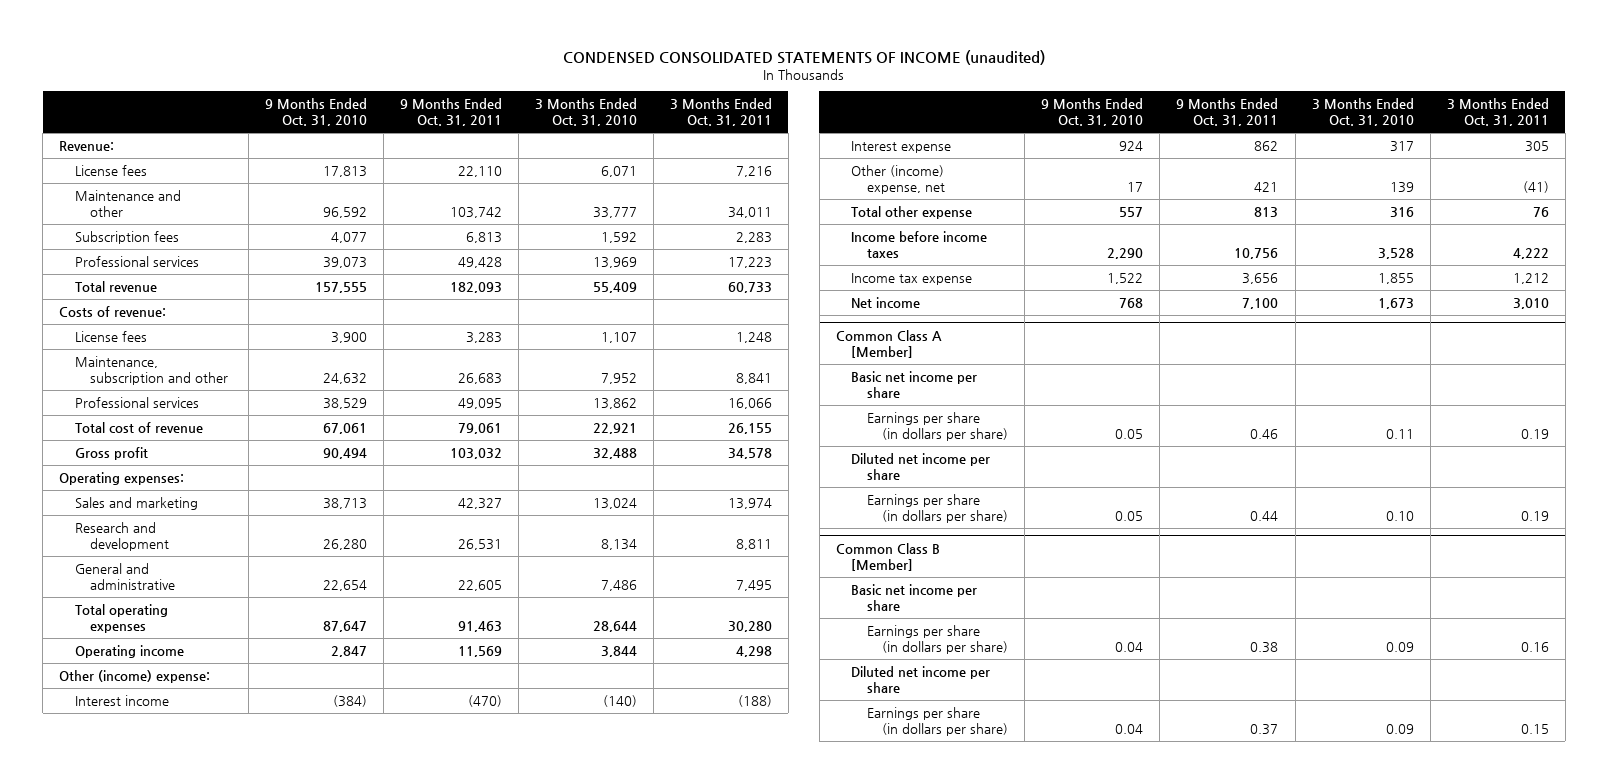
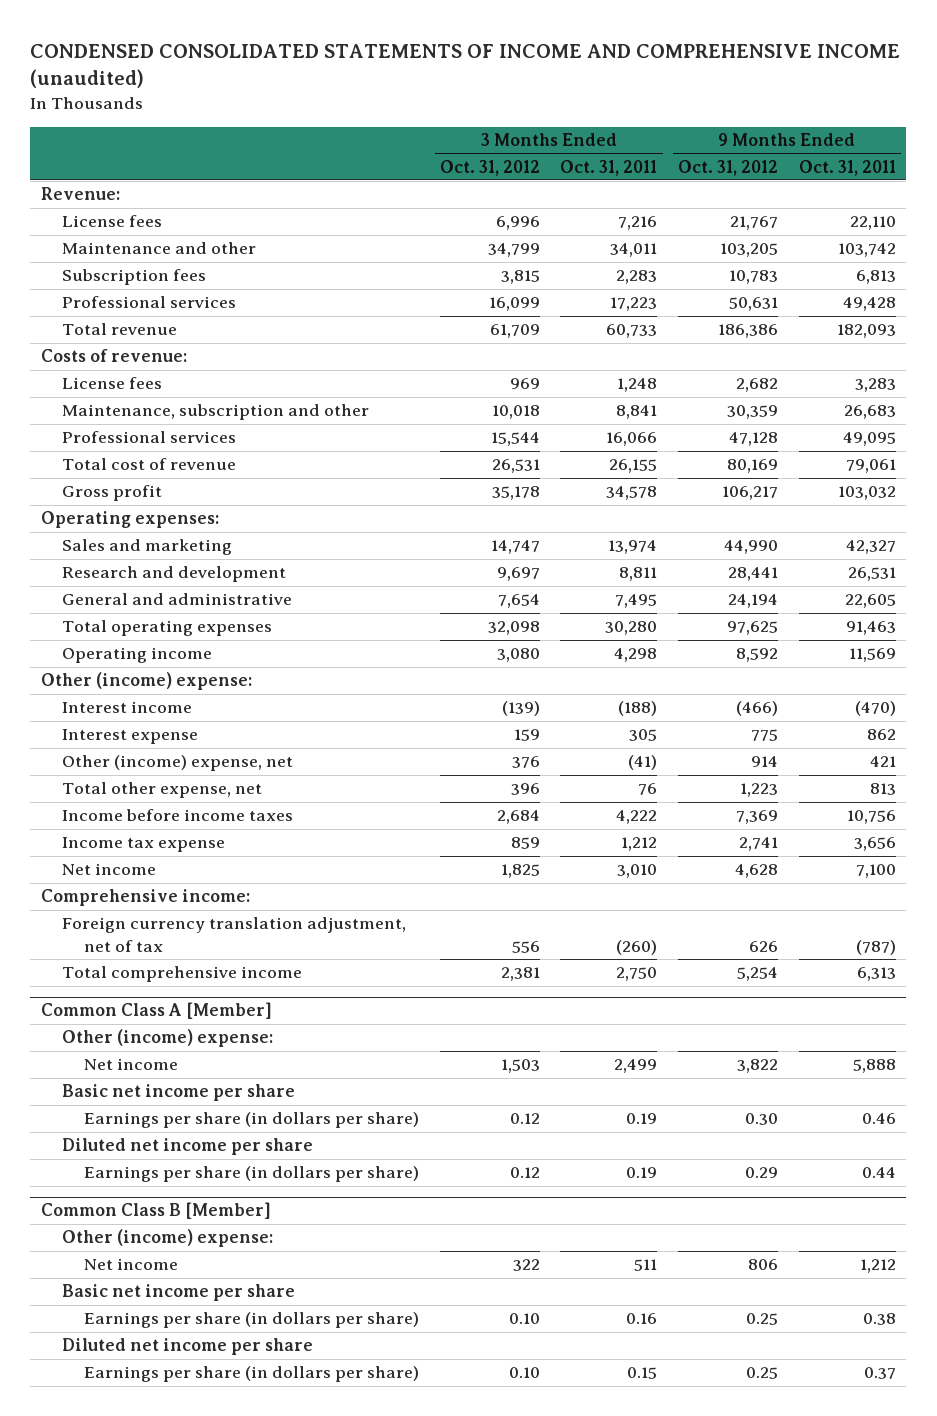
[562,50,1045,66] CONDENSED CONSOLIDATED STATEMENTS OF INCOME (unaudited) -> [30,43,901,89] CONDENSED CONSOLIDATED STATEMENTS OF INCOME AND COMPREHENSIVE INCOME (unaudited)
[264,98,367,127] 9 Months Ended Oct. 31, 2010 -> none
[534,98,637,127] 3 Months Ended Oct. 31, 2010 -> none
none -> [439,159,540,176] Oct. 31, 2012
none -> [678,159,779,176] Oct. 31, 2012
[851,205,973,219] Total other expense -> [62,782,263,799] Total other expense, net
none -> [40,889,250,907] Comprehensive income:
none -> [62,917,407,952] Foreign currency translation adjustment, net of tax
none -> [62,966,303,983] Total comprehensive income
none -> [62,1029,274,1048] Other (income) expense:
none -> [83,1058,178,1071] Net income
none -> [62,1229,274,1248] Other (income) expense:
none -> [83,1258,178,1271] Net income

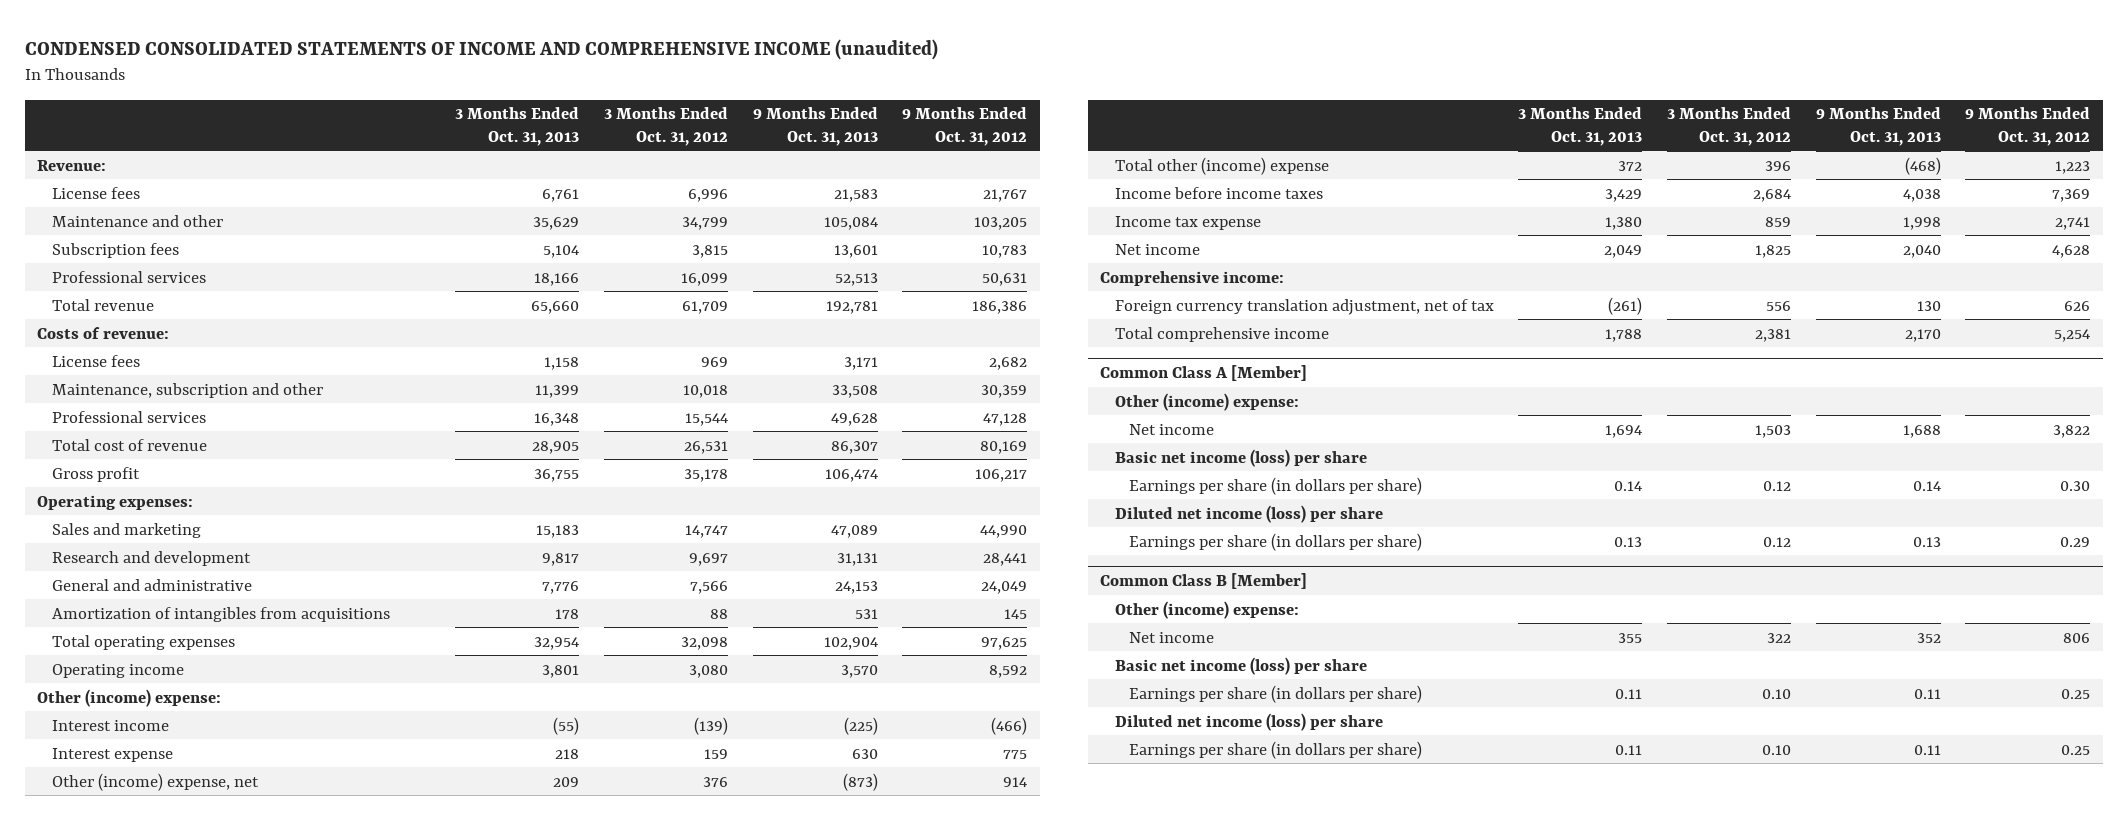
[560,159,658,176] Oct. 31, 2011 -> none
[798,159,896,176] Oct. 31, 2011 -> none
none -> [455,107,580,146] 3 Months Ended Oct. 31, 2013
none -> [752,107,878,146] 9 Months Ended Oct. 31, 2013
[497,594,540,609] 7,654 -> [690,580,729,594] 7,566
[728,594,779,609] 24,194 -> [981,580,1028,594] 24,049
none -> [51,606,390,622] Amortization of intangibles from acquisitions
[62,782,263,799] Total other expense, net -> [1114,156,1329,175] Total other (income) expense
[62,1084,296,1102] Basic net income per share -> [1114,448,1367,467] Basic net income (loss) per share
[62,1138,314,1156] Diluted net income per share -> [1114,504,1383,523] Diluted net income (loss) per share
[62,1284,296,1302] Basic net income per share -> [1114,656,1367,675] Basic net income (loss) per share
[62,1338,314,1356] Diluted net income per share -> [1114,712,1383,731] Diluted net income (loss) per share

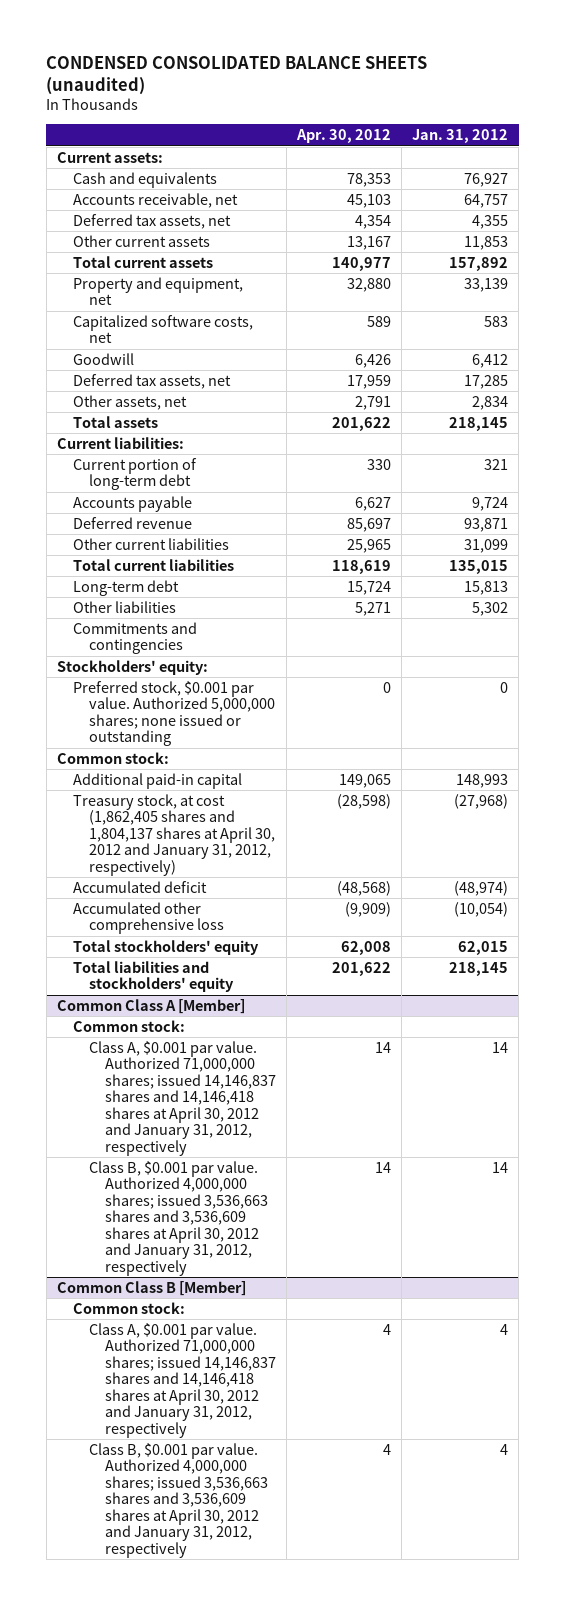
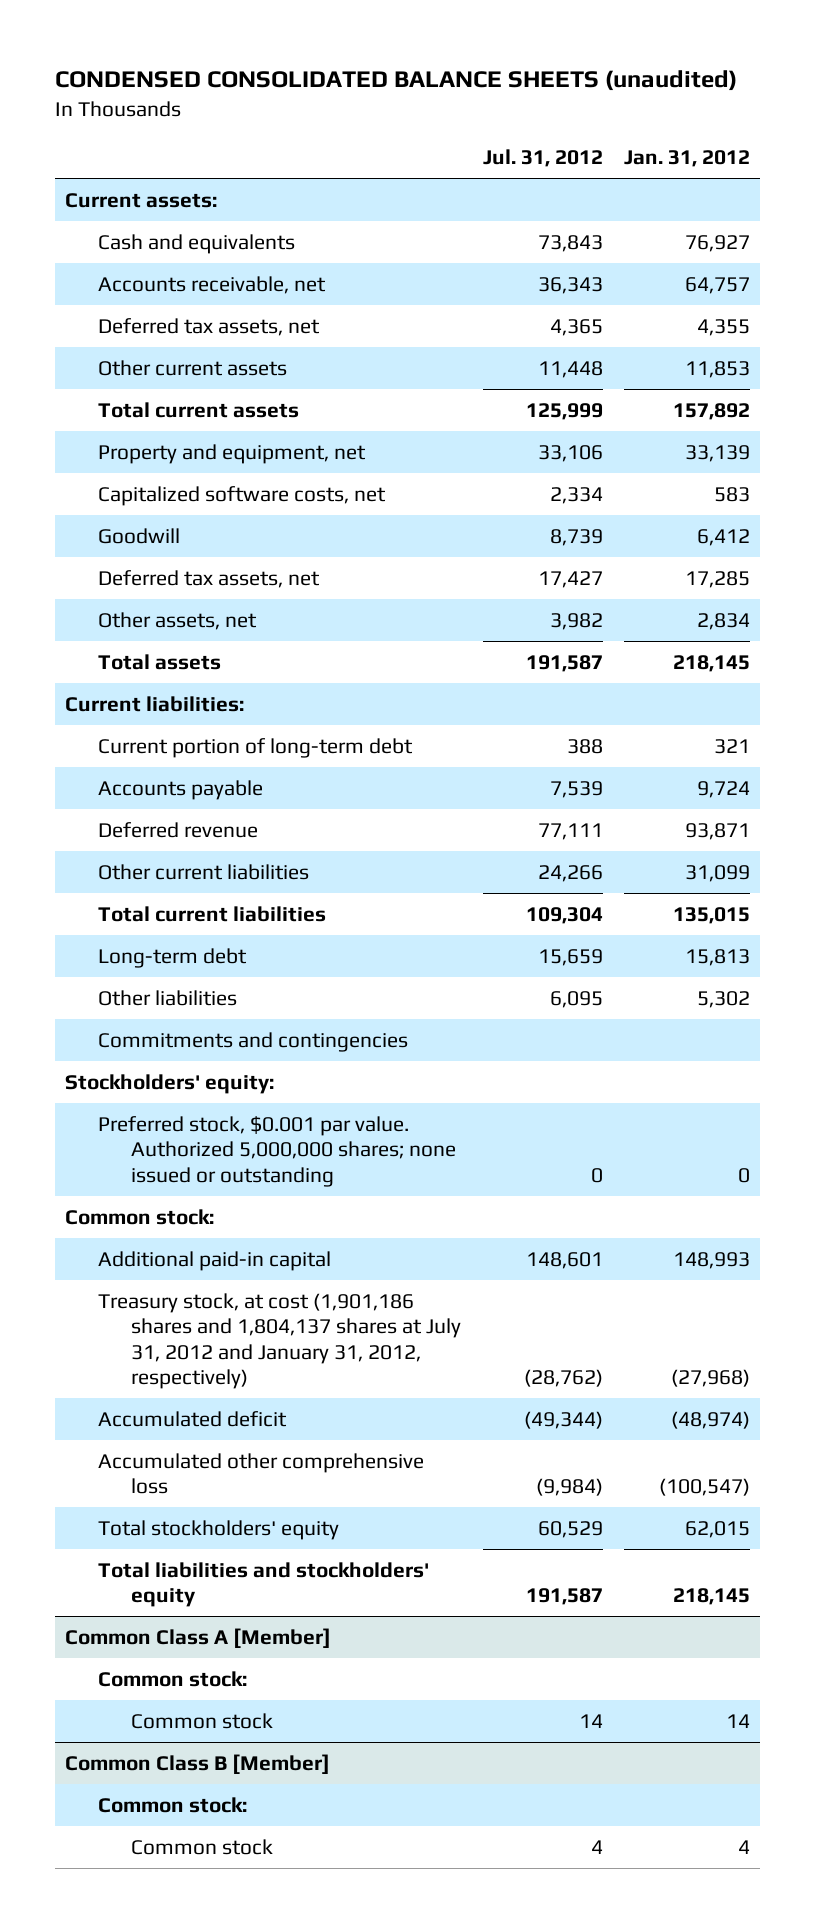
[296,129,392,144] Apr. 30, 2012 -> none
none -> [482,149,603,168] Jul. 31, 2012
[72,793,275,876] Treasury stock, at cost (1,862,405 shares and 1,804,137 shares at April 30, 2012 and January 31, 2012, respectively) -> [98,1292,462,1390] Treasury stock, at cost (1,901,186 shares and 1,804,137 shares at July 31, 2012 and January 31, 2012, respectively)
[454,901,509,917] (10,054) -> [658,1478,750,1497] (100,547)
[88,1160,269,1276] Class B, $0.001 par value. Authorized 4,000,000 shares; issued 3,536,663 shares and 3,536,609 shares at April 30, 2012 and January 31, 2012, respectively -> none
[88,1040,277,1156] Class A, $0.001 par value. Authorized 71,000,000 shares; issued 14,146,837 shares and 14,146,418 shares at April 30, 2012 and January 31, 2012, respectively -> [131,1712,274,1729] Common stock
[88,1442,269,1558] Class B, $0.001 par value. Authorized 4,000,000 shares; issued 3,536,663 shares and 3,536,609 shares at April 30, 2012 and January 31, 2012, respectively -> none
[88,1322,277,1438] Class A, $0.001 par value. Authorized 71,000,000 shares; issued 14,146,837 shares and 14,146,418 shares at April 30, 2012 and January 31, 2012, respectively -> [131,1838,274,1855] Common stock

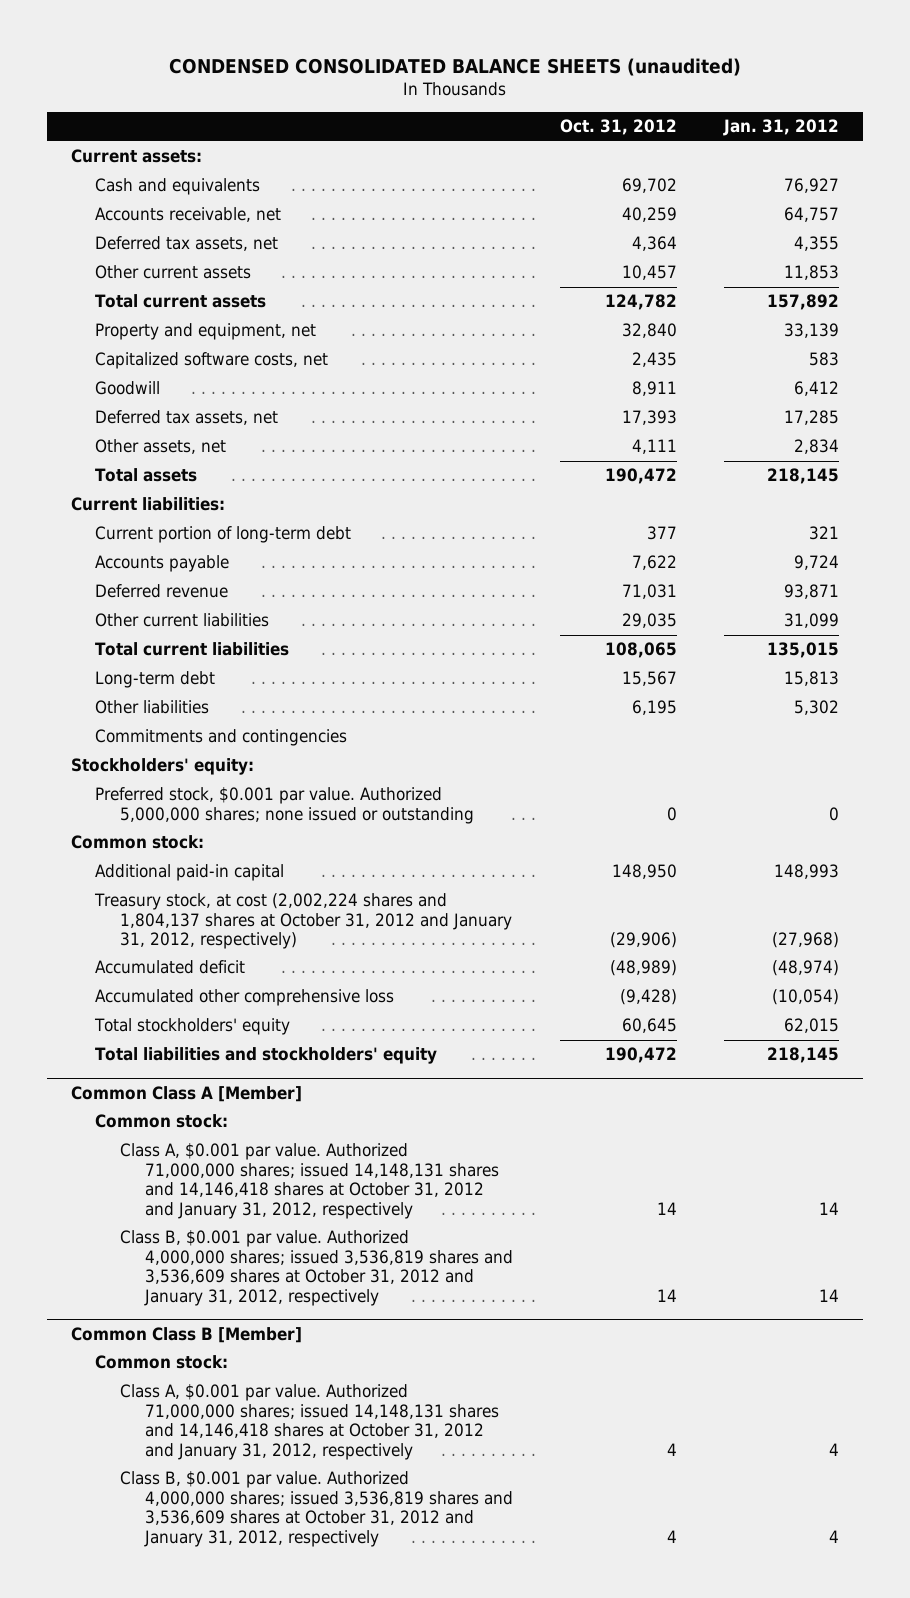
[482,149,603,168] Jul. 31, 2012 -> none
none -> [559,119,677,136] Oct. 31, 2012
[98,1292,462,1390] Treasury stock, at cost (1,901,186 shares and 1,804,137 shares at July 31, 2012 and January 31, 2012, respectively) -> [94,893,513,950] Treasury stock, at cost (2,002,224 shares and 1,804,137 shares at October 31, 2012 and January 31, 2012, respectively)
[658,1478,750,1497] (100,547) -> [772,989,840,1006] (10,054)
[131,1712,274,1729] Common stock -> [120,1143,499,1219] Class A, $0.001 par value. Authorized 71,000,000 shares; issued 14,148,131 shares and 14,146,418 shares at October 31, 2012 and January 31, 2012, respectively
none -> [120,1230,513,1306] Class B, $0.001 par value. Authorized 4,000,000 shares; issued 3,536,819 shares and 3,536,609 shares at October 31, 2012 and January 31, 2012, respectively
[131,1838,274,1855] Common stock -> [120,1384,499,1460] Class A, $0.001 par value. Authorized 71,000,000 shares; issued 14,148,131 shares and 14,146,418 shares at October 31, 2012 and January 31, 2012, respectively
none -> [120,1471,513,1547] Class B, $0.001 par value. Authorized 4,000,000 shares; issued 3,536,819 shares and 3,536,609 shares at October 31, 2012 and January 31, 2012, respectively

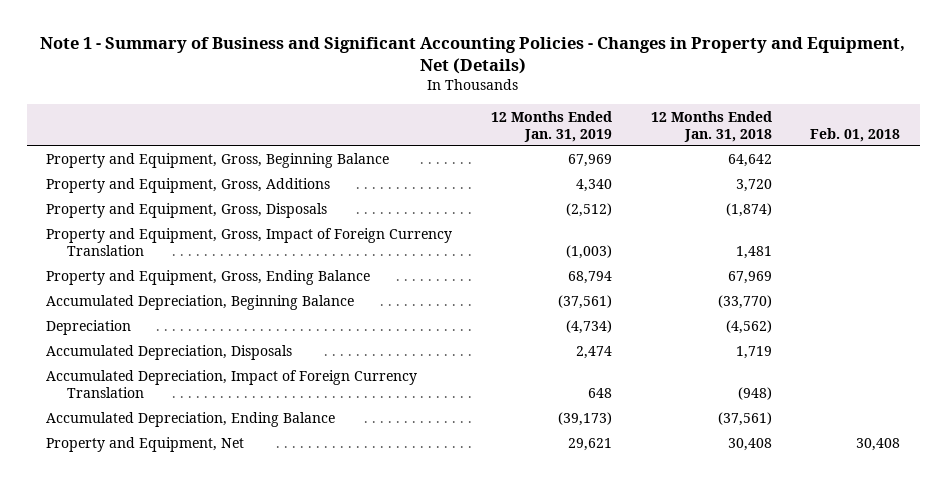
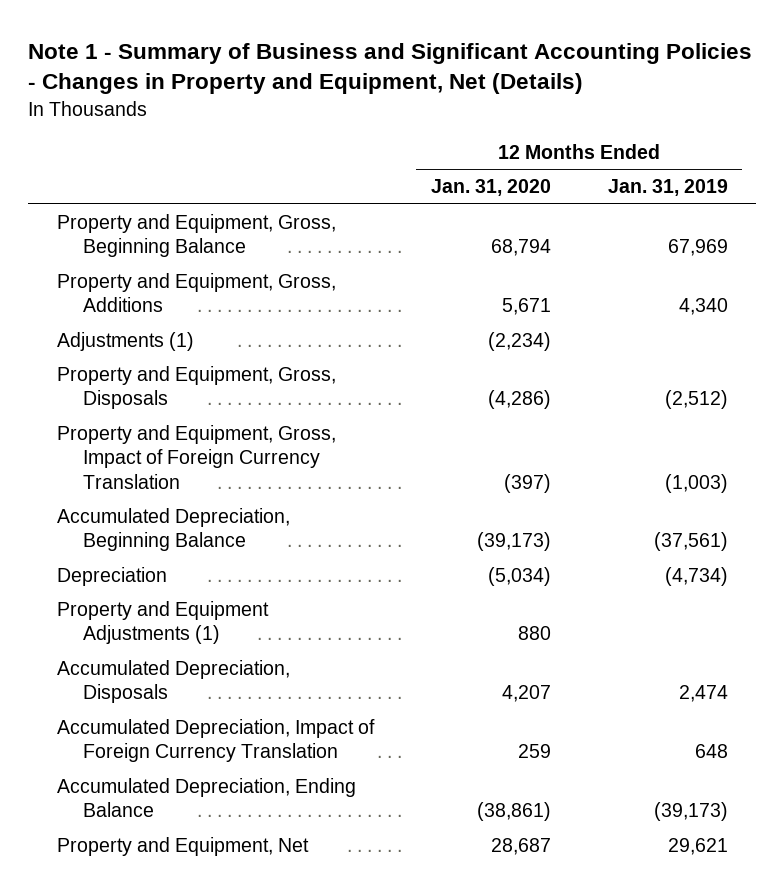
[650,110,772,142] 12 Months Ended Jan. 31, 2018 -> none
[810,127,901,142] Feb. 01, 2018 -> none
none -> [430,179,551,197] Jan. 31, 2020
none -> [56,331,194,351] Adjustments (1)
[46,270,371,286] Property and Equipment, Gross, Ending Balance -> none
none -> [56,600,269,645] Property and Equipment Adjustments (1)

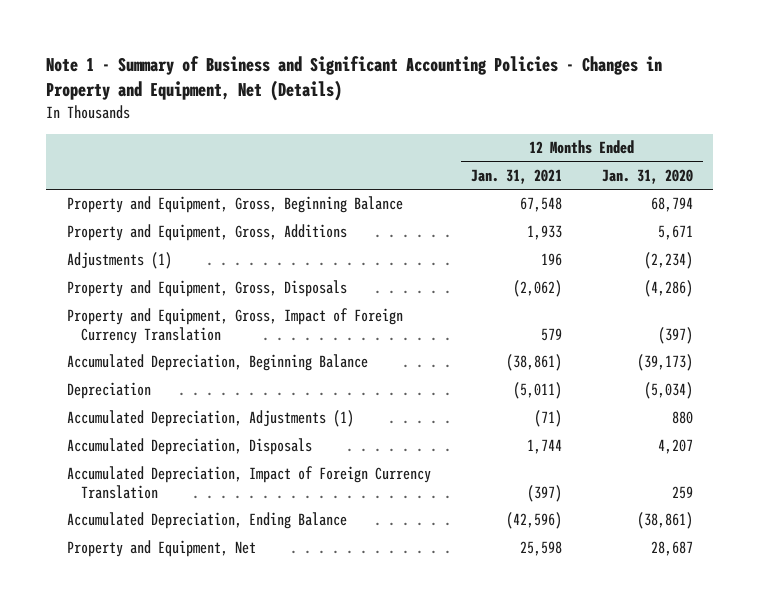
[607,179,728,197] Jan. 31, 2019 -> none
none -> [470,168,562,184] Jan. 31, 2021
[56,600,269,645] Property and Equipment Adjustments (1) -> none
none -> [66,410,354,428] Accumulated Depreciation, Adjustments (1)

